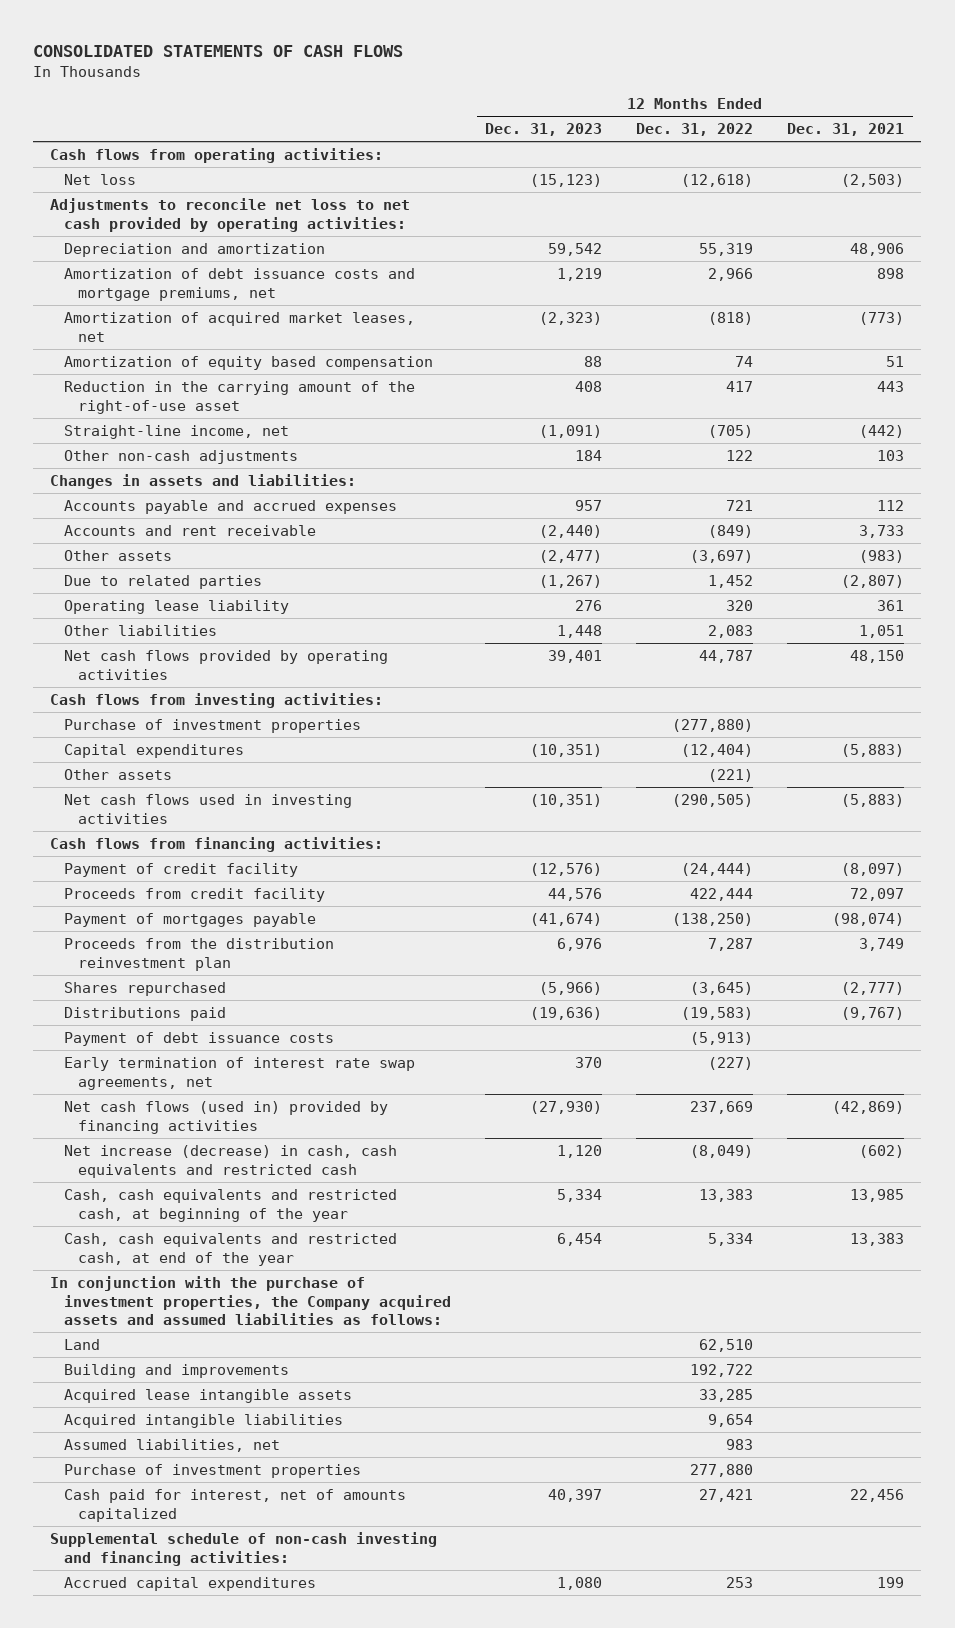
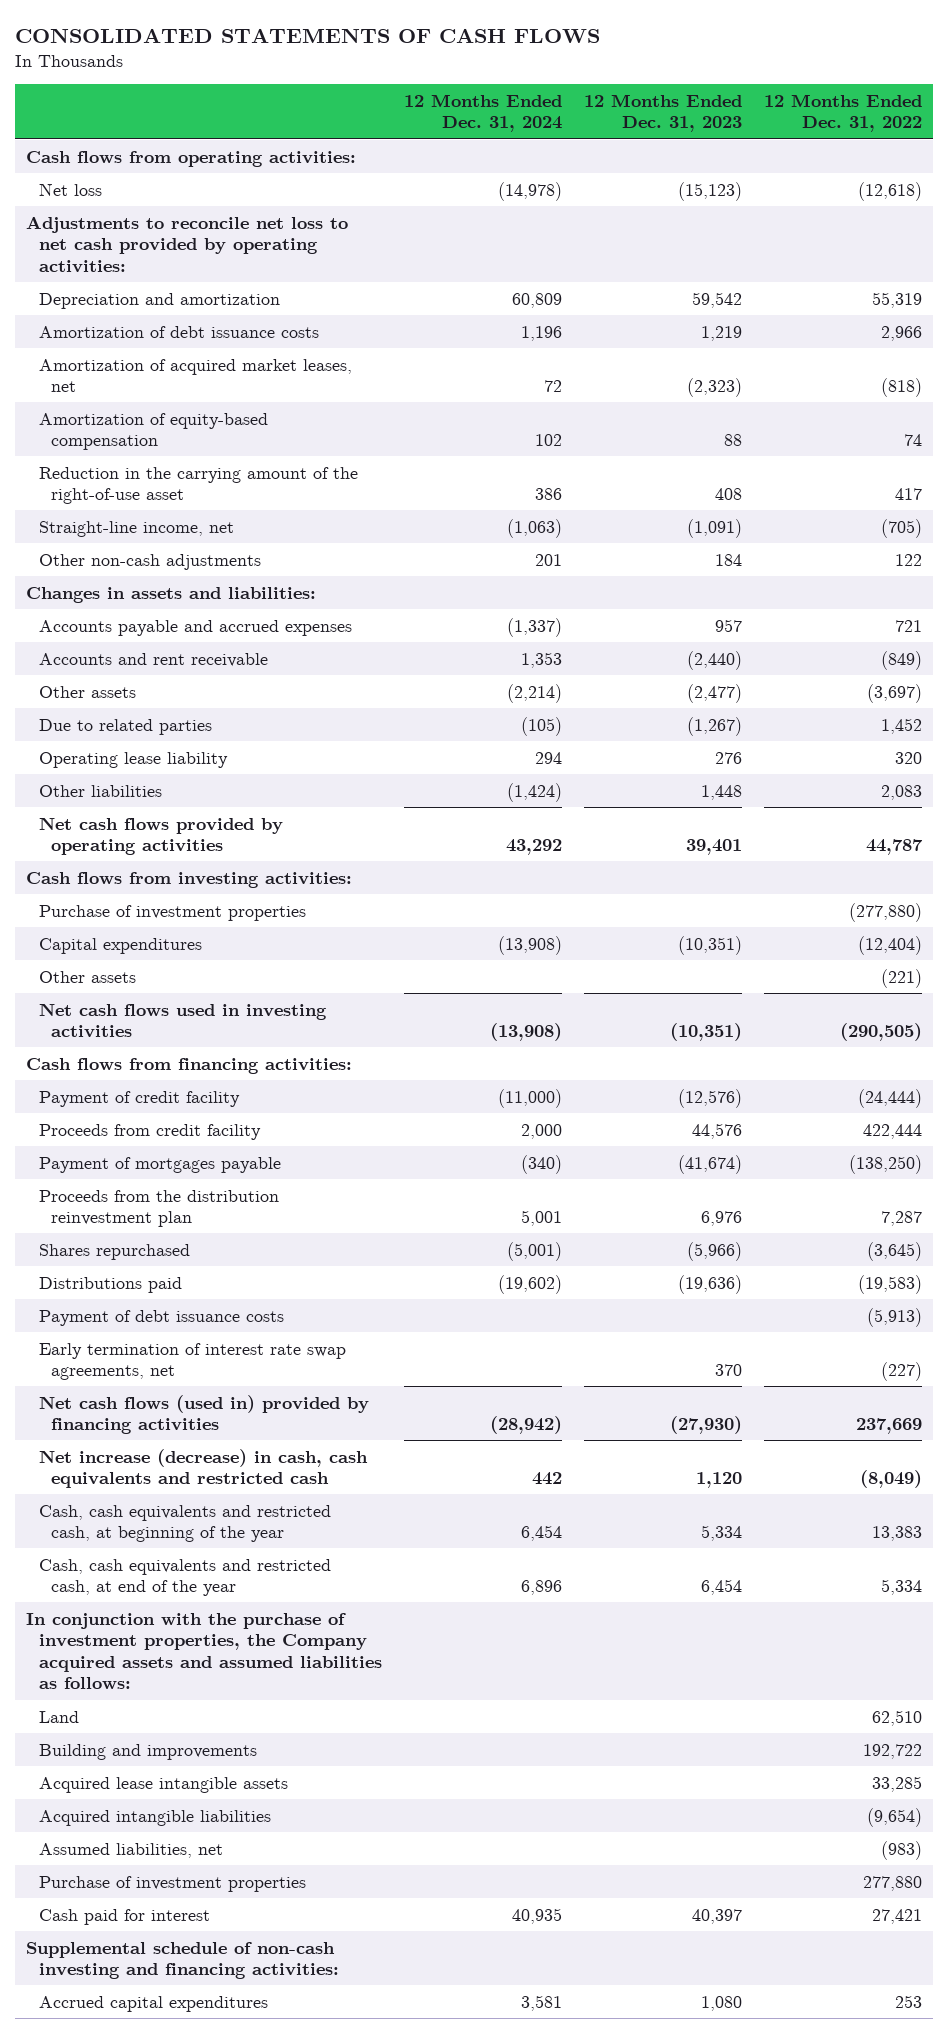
[787,123,905,137] Dec. 31, 2021 -> none
none -> [403,93,562,133] 12 Months Ended Dec. 31, 2024
[64,267,416,301] Amortization of debt issuance costs and mortgage premiums, net -> [38,325,319,338] Amortization of debt issuance costs
[64,355,434,370] Amortization of equity based compensation -> [38,412,268,451] Amortization of equity-based compensation
[708,1413,754,1427] 9,654 -> [867,1807,923,1827] (9,654)
[726,1438,754,1450] 983 -> [881,1840,923,1860] (983)
[64,1488,407,1522] Cash paid for interest, net of amounts capitalized -> [38,1908,210,1925] Cash paid for interest

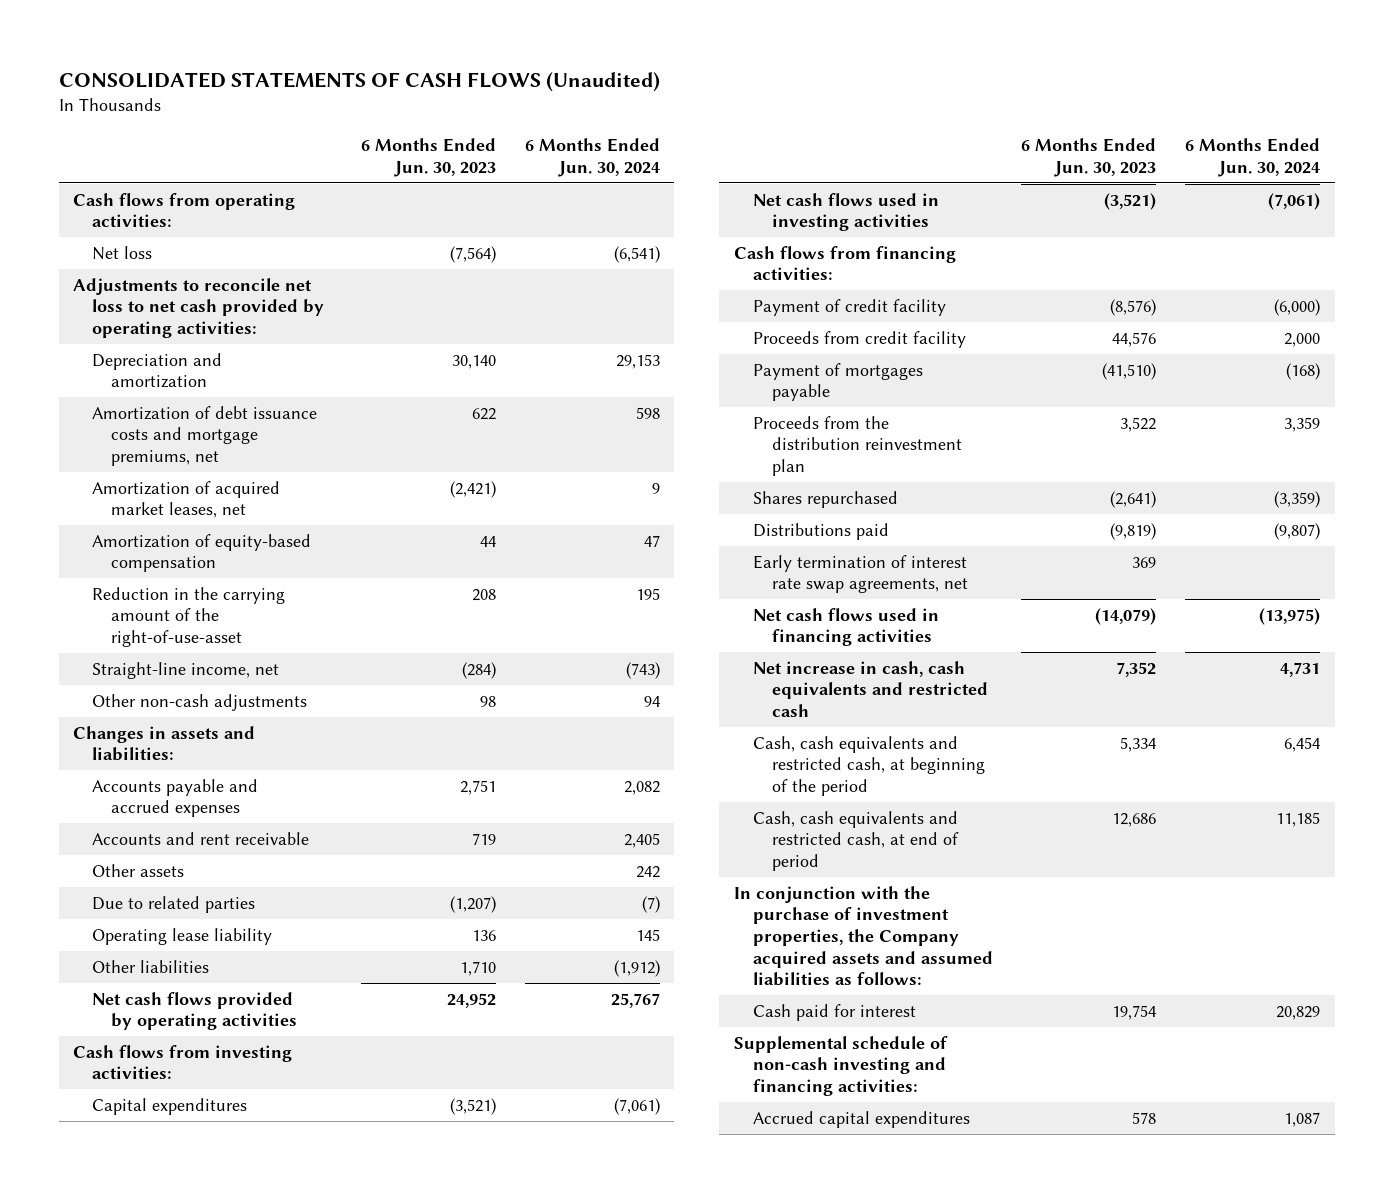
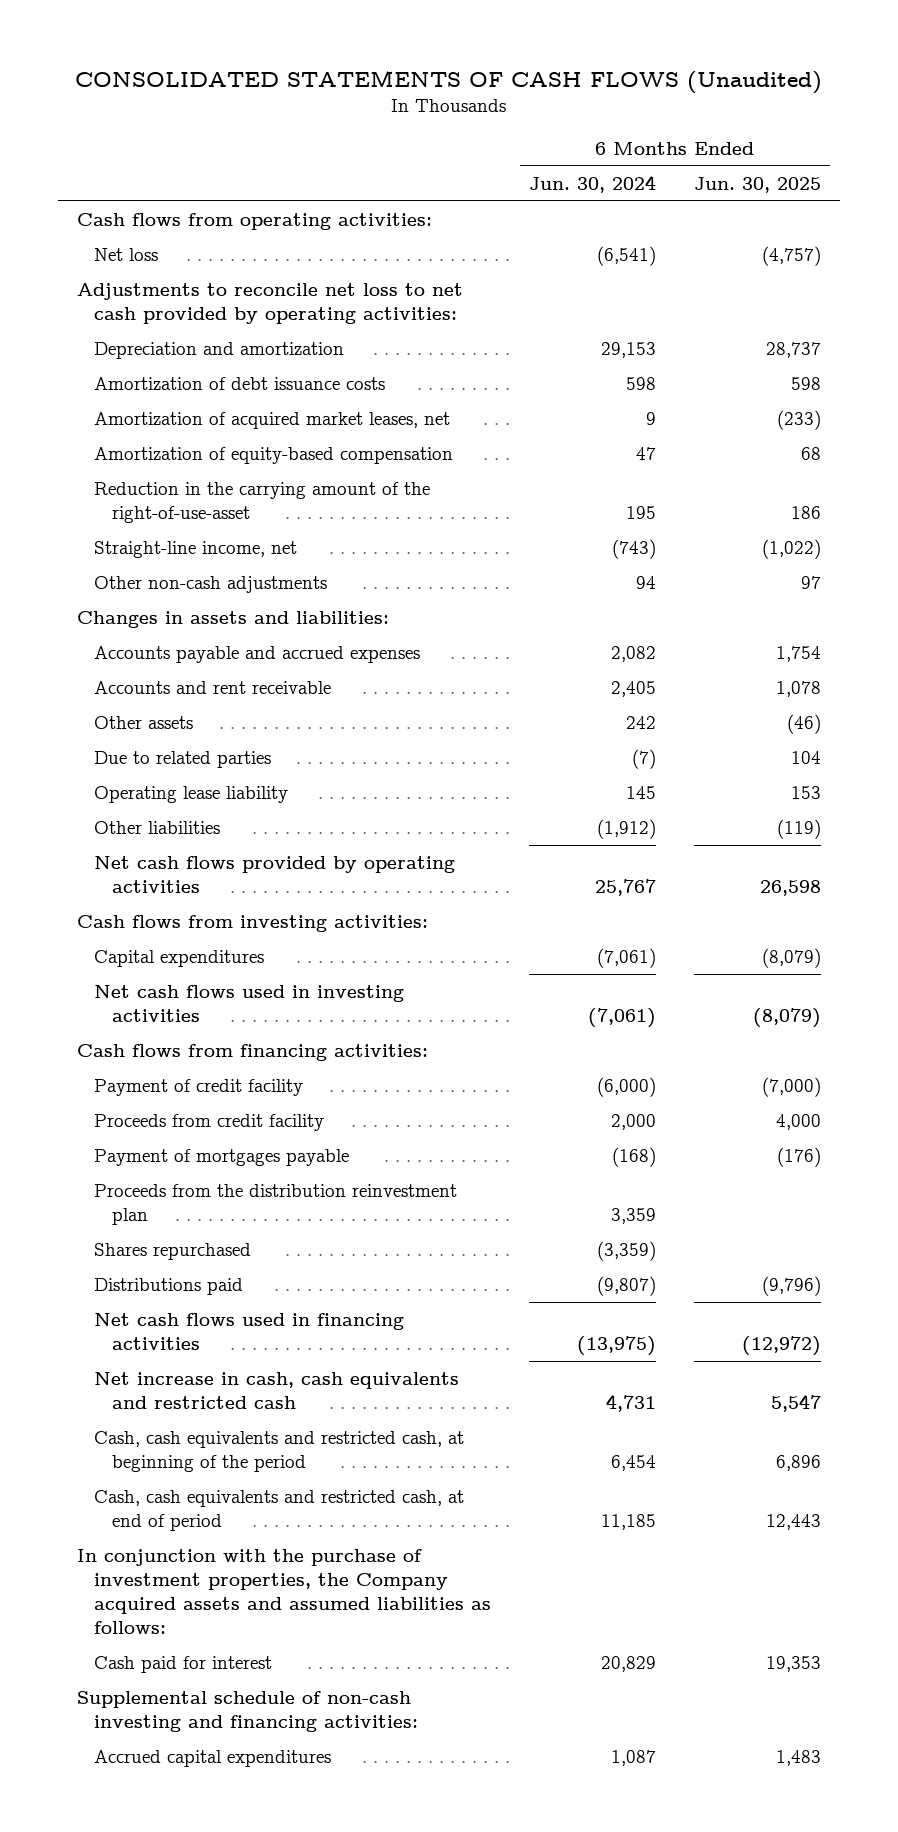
[360,138,496,177] 6 Months Ended Jun. 30, 2023 -> none
none -> [693,176,821,193] Jun. 30, 2025
[92,405,318,467] Amortization of debt issuance costs and mortgage premiums, net -> [94,376,386,390] Amortization of debt issuance costs
[752,554,968,594] Early termination of interest rate swap agreements, net -> none

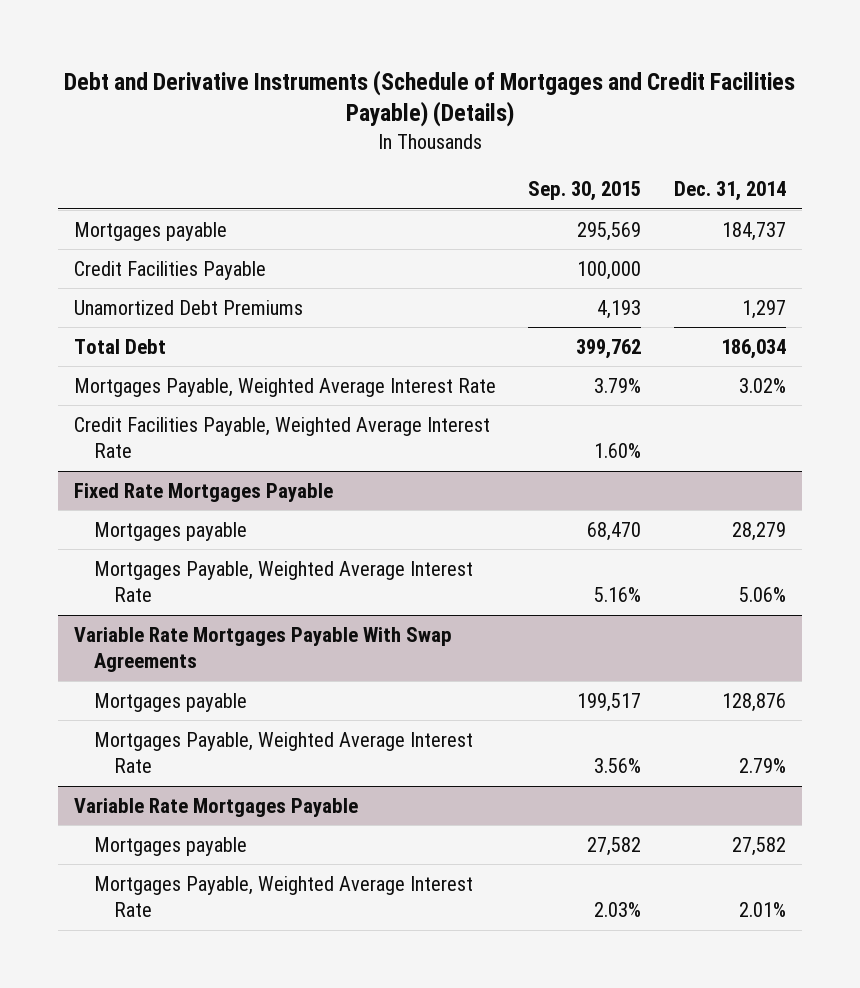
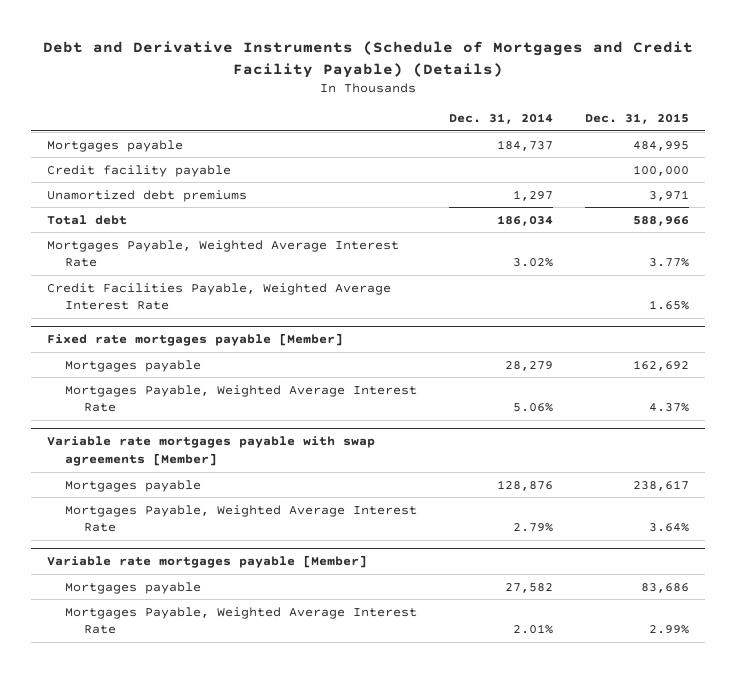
[63,69,795,128] Debt and Derivative Instruments (Schedule of Mortgages and Credit Facilities Payable) (Details) -> [42,41,693,78] Debt and Derivative Instruments (Schedule of Mortgages and Credit Facility Payable) (Details)
[528,181,642,202] Sep. 30, 2015 -> none
none -> [584,113,689,125] Dec. 31, 2015
[74,260,267,280] Credit Facilities Payable -> [46,164,231,177] Credit facility payable
[74,299,304,315] Unamortized Debt Premiums -> [46,189,247,202] Unamortized debt premiums
[74,338,167,354] Total Debt -> [46,214,127,225] Total debt
[74,482,334,502] Fixed Rate Mortgages Payable -> [46,333,343,347] Fixed rate mortgages payable [Member]
[74,626,453,673] Variable Rate Mortgages Payable With Swap Agreements -> [46,436,375,467] Variable rate mortgages payable with swap agreements [Member]
[74,797,359,817] Variable Rate Mortgages Payable -> [46,555,367,569] Variable rate mortgages payable [Member]

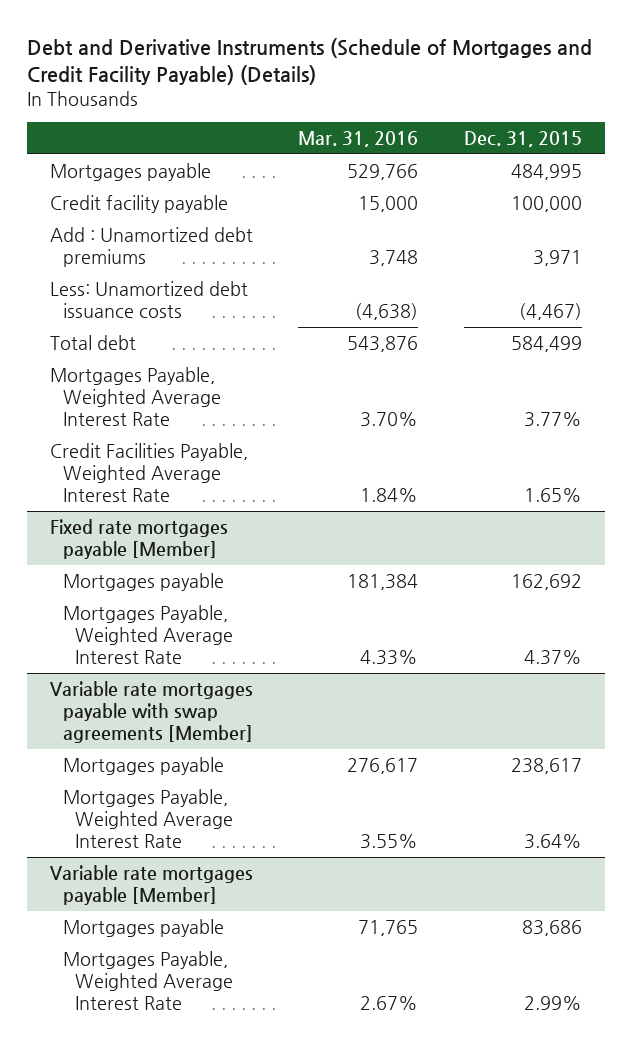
[449,113,554,125] Dec. 31, 2014 -> none
none -> [298,131,419,148] Mar. 31, 2016
[46,189,247,202] Unamortized debt premiums -> [49,227,253,268] Add : Unamortized debt premiums
none -> [49,281,248,319] Less: Unamortized debt issuance costs
[632,215,689,226] 588,966 -> [510,336,582,353] 584,499

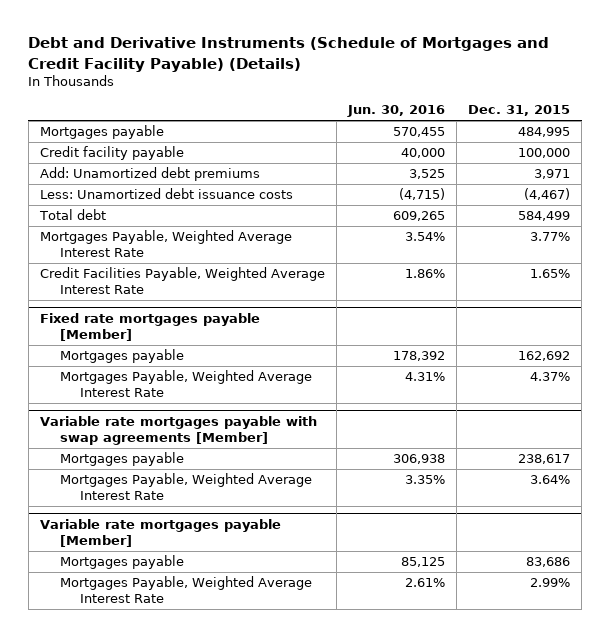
[298,131,419,148] Mar. 31, 2016 -> none
none -> [347,105,446,118] Jun. 30, 2016
[49,227,253,268] Add : Unamortized debt premiums -> [39,167,260,182] Add: Unamortized debt premiums

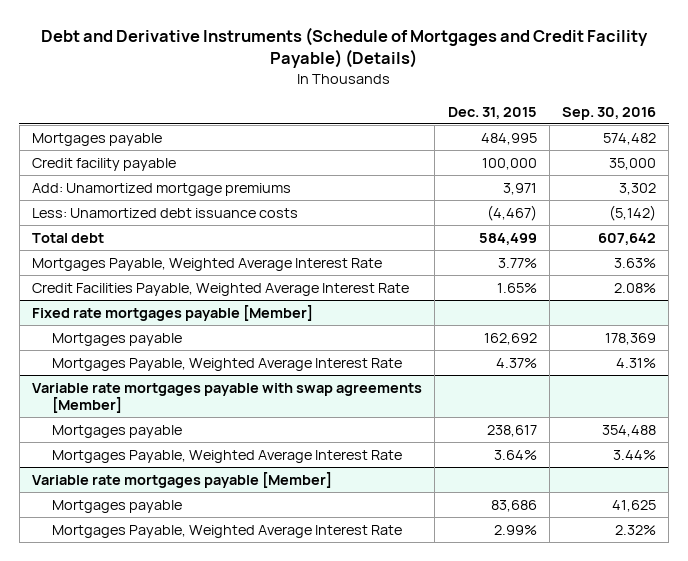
[347,105,446,118] Jun. 30, 2016 -> none
none -> [562,106,657,120] Sep. 30, 2016
[39,167,260,182] Add: Unamortized debt premiums -> [31,182,291,196] Add: Unamortized mortgage premiums

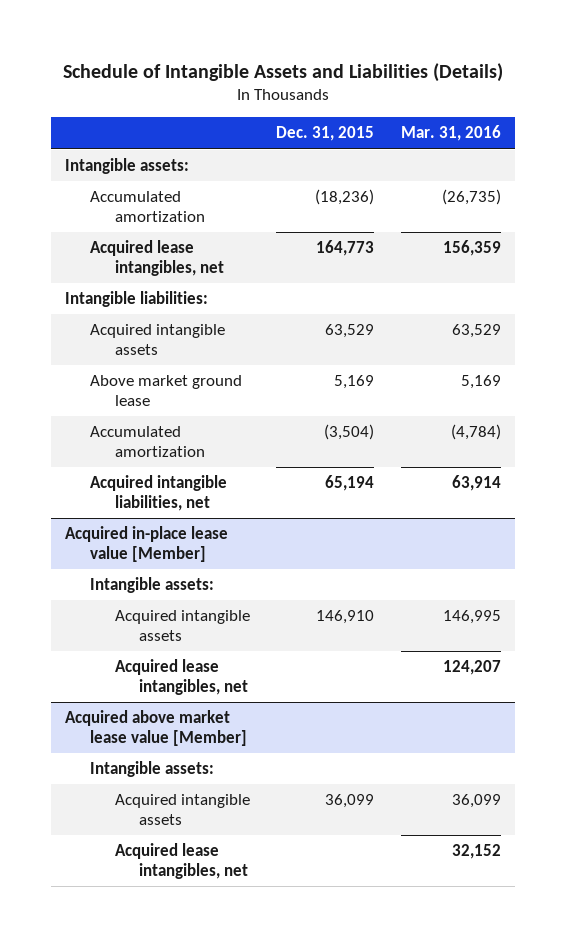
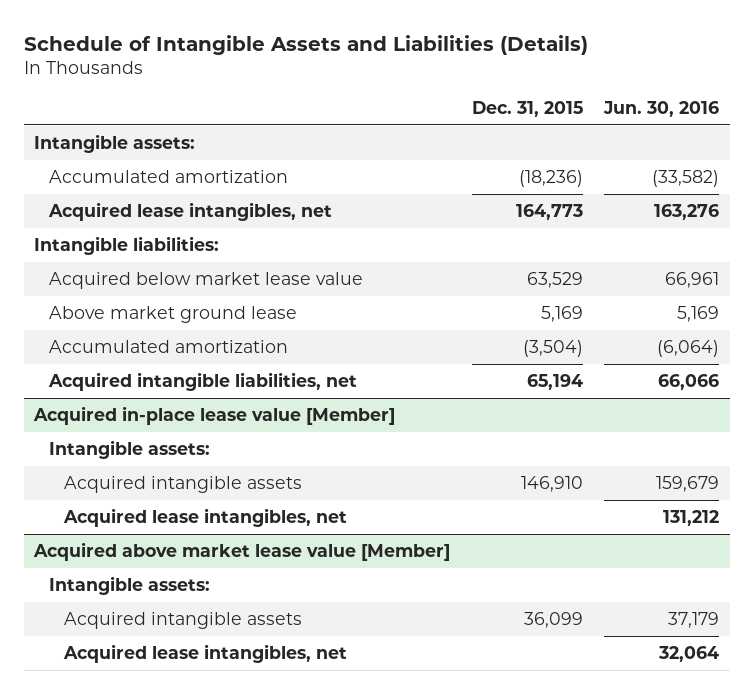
[401,125,502,142] Mar. 31, 2016 -> none
none -> [603,101,720,118] Jun. 30, 2016
[89,324,225,356] Acquired intangible assets -> [48,271,363,289] Acquired below market lease value

